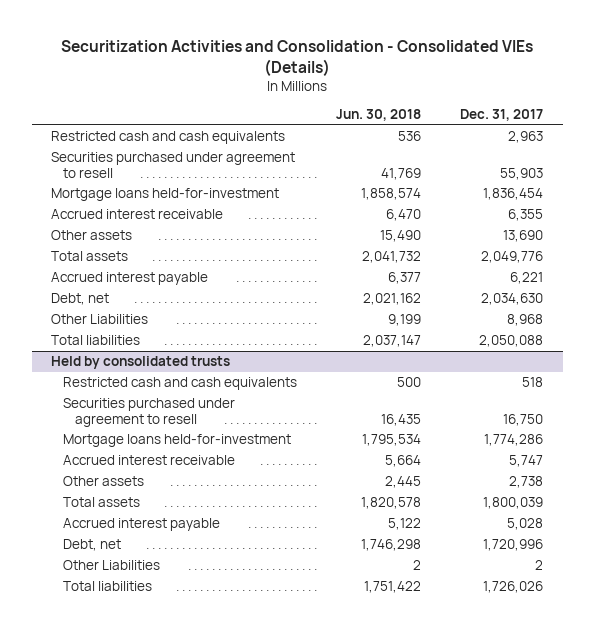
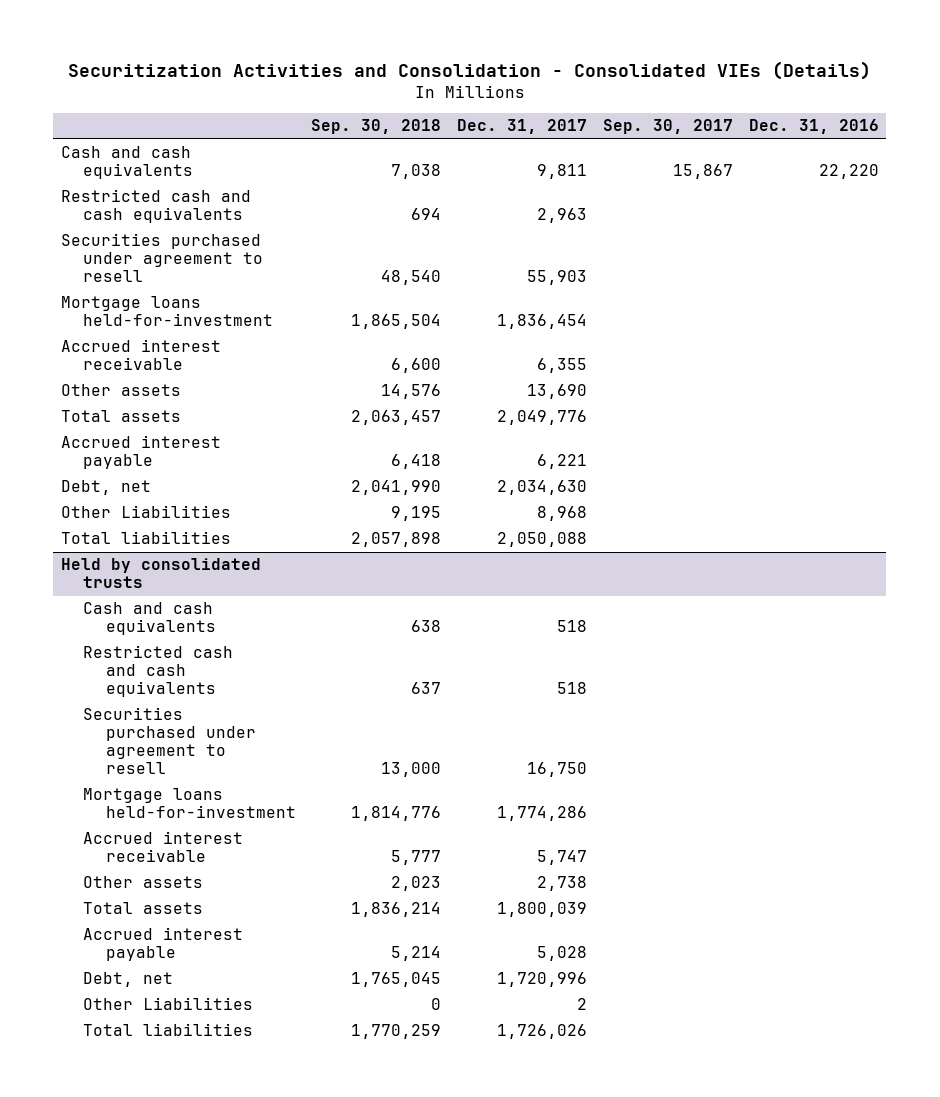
[336,109,422,122] Jun. 30, 2018 -> none
none -> [311,119,442,135] Sep. 30, 2018
none -> [602,119,733,135] Sep. 30, 2017
none -> [748,119,879,135] Dec. 31, 2016
none -> [61,146,194,180] Cash and cash equivalents
none -> [83,602,216,636] Cash and cash equivalents

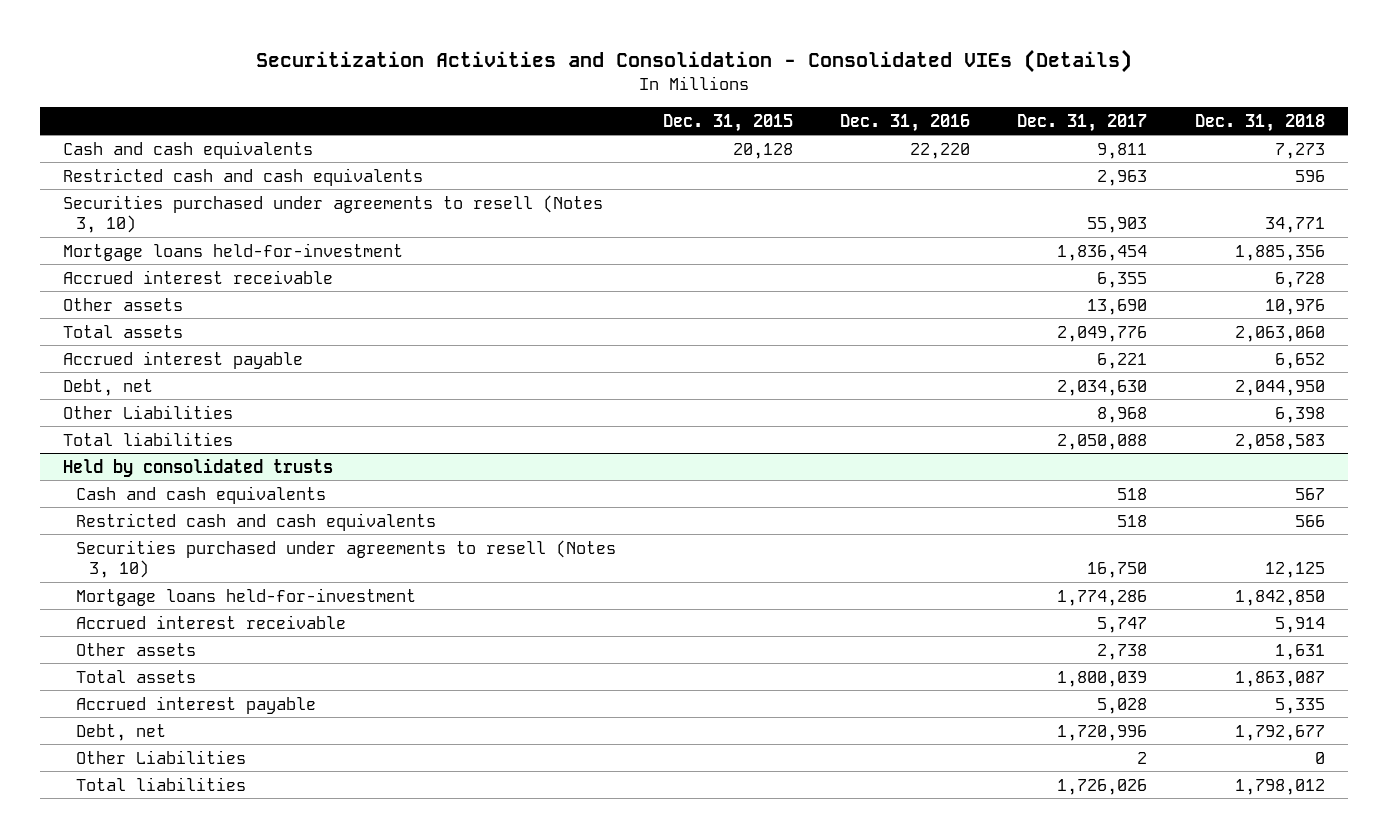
[311,119,442,135] Sep. 30, 2018 -> none
[602,119,733,135] Sep. 30, 2017 -> none
none -> [663,113,794,132] Dec. 31, 2015
none -> [1194,113,1325,132] Dec. 31, 2018
[61,233,264,283] Securities purchased under agreement to resell -> [63,194,604,233] Securities purchased under agreements to resell (Notes 3, 10)
[83,707,256,775] Securities purchased under agreement to resell -> [76,539,617,578] Securities purchased under agreements to resell (Notes 3, 10)

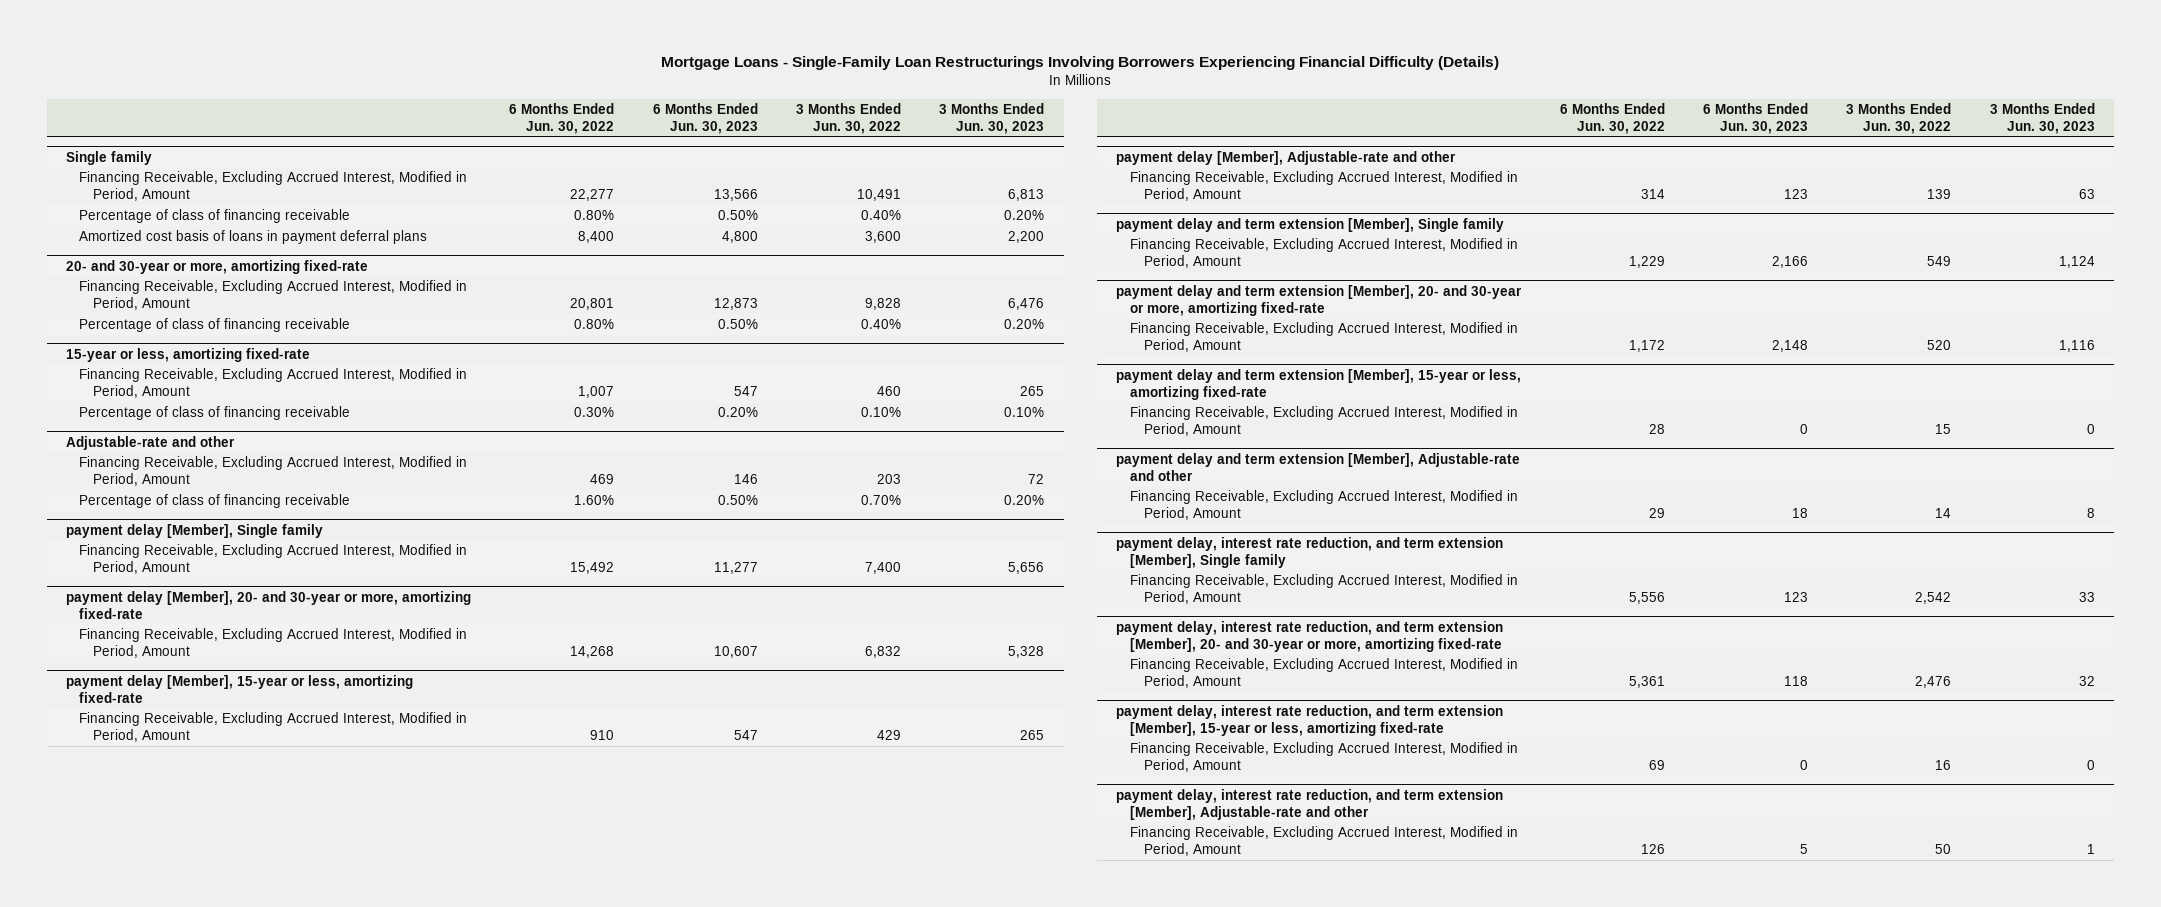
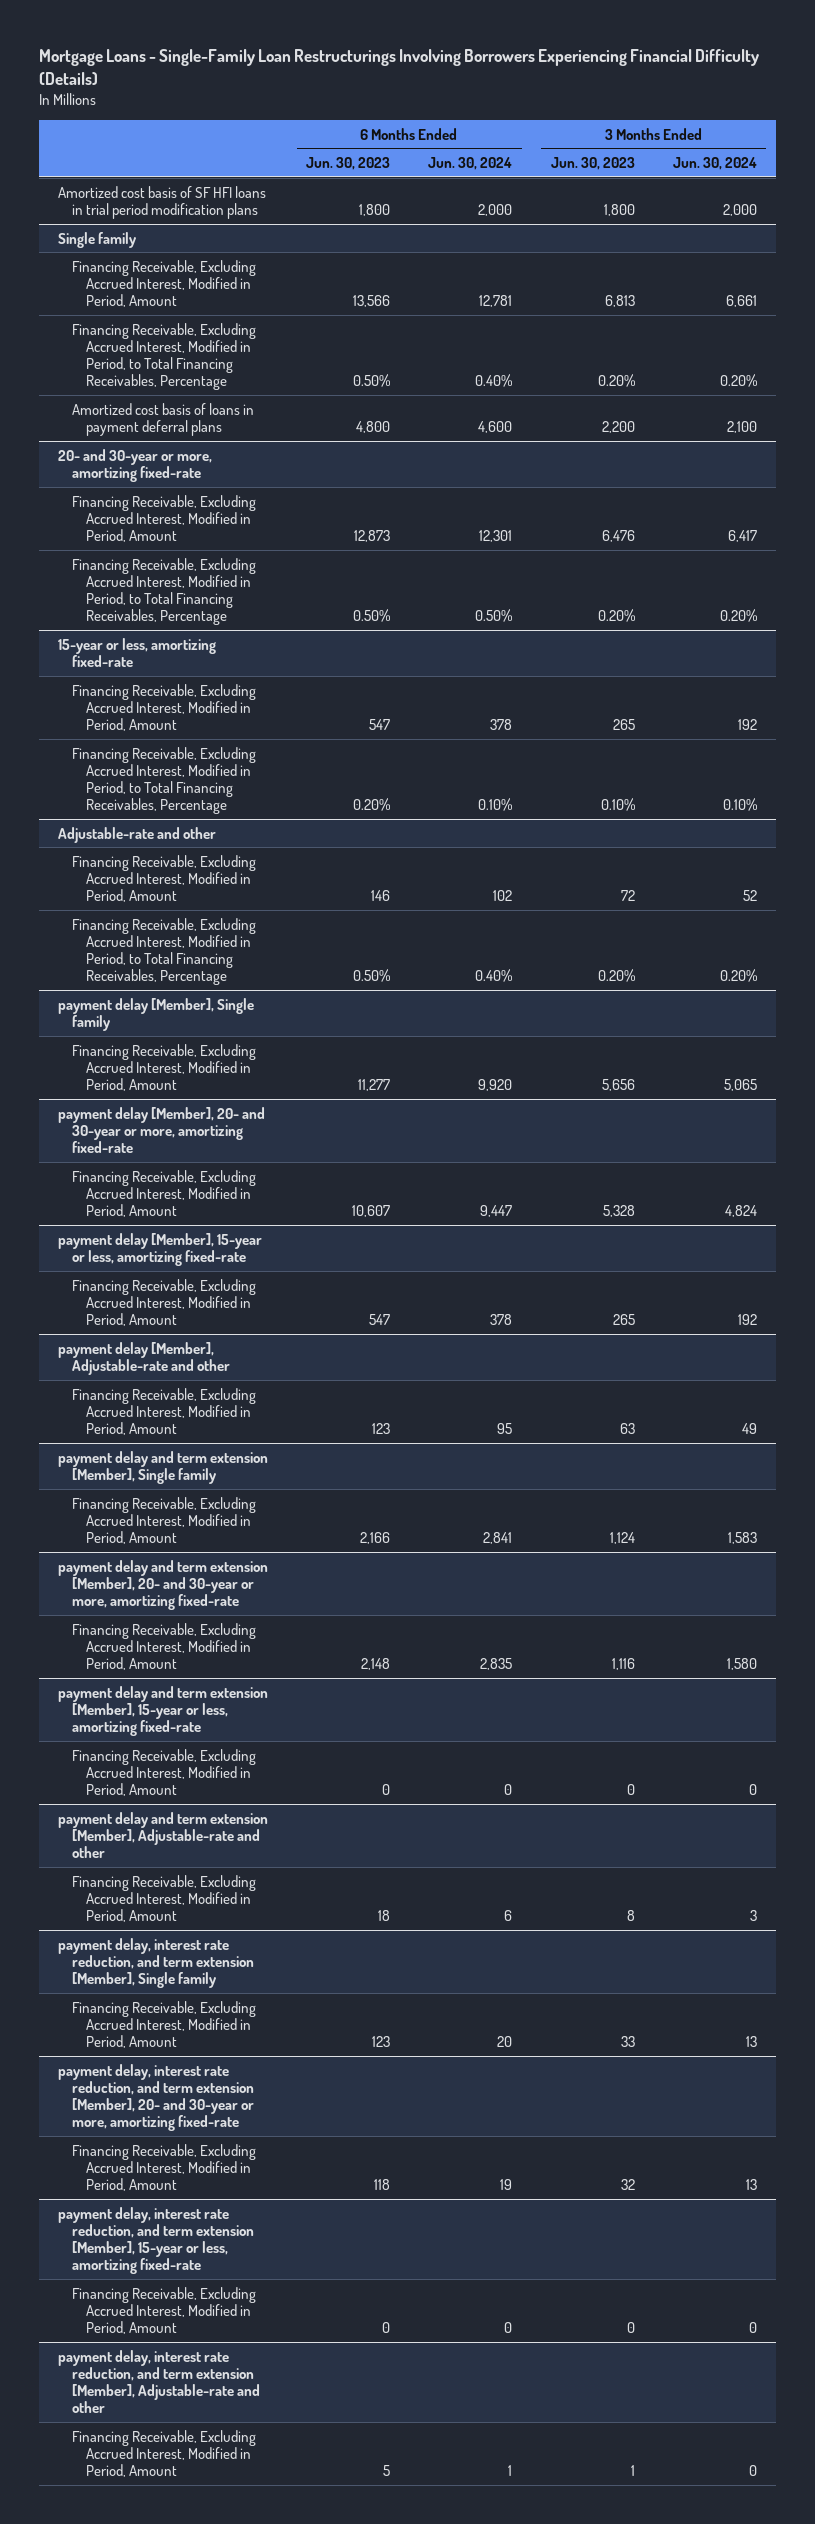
[509,102,615,134] 6 Months Ended Jun. 30, 2022 -> none
[795,102,901,134] 3 Months Ended Jun. 30, 2022 -> none
none -> [428,156,513,170] Jun. 30, 2024
none -> [672,156,757,170] Jun. 30, 2024
none -> [58,185,267,219] Amortized cost basis of SF HFI loans in trial period modification plans
[79,208,351,223] Percentage of class of financing receivable -> none
none -> [71,322,256,391] Financing Receivable, Excluding Accrued Interest, Modified in Period, to Total Financing Receivables, Percentage
[79,317,351,332] Percentage of class of financing receivable -> none
none -> [71,557,256,626] Financing Receivable, Excluding Accrued Interest, Modified in Period, to Total Financing Receivables, Percentage
[79,405,351,420] Percentage of class of financing receivable -> none
none -> [71,746,256,815] Financing Receivable, Excluding Accrued Interest, Modified in Period, to Total Financing Receivables, Percentage
[79,493,351,508] Percentage of class of financing receivable -> none
none -> [71,917,256,986] Financing Receivable, Excluding Accrued Interest, Modified in Period, to Total Financing Receivables, Percentage

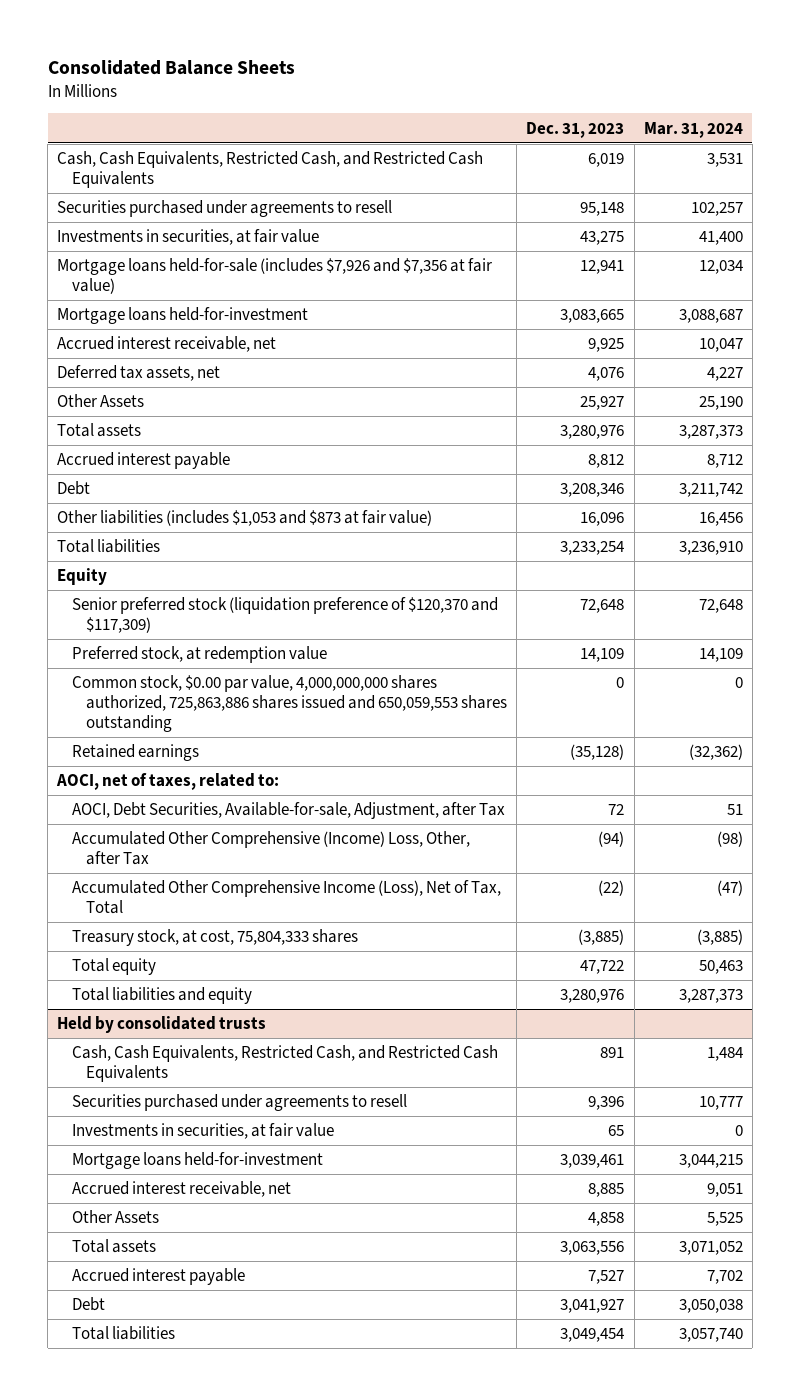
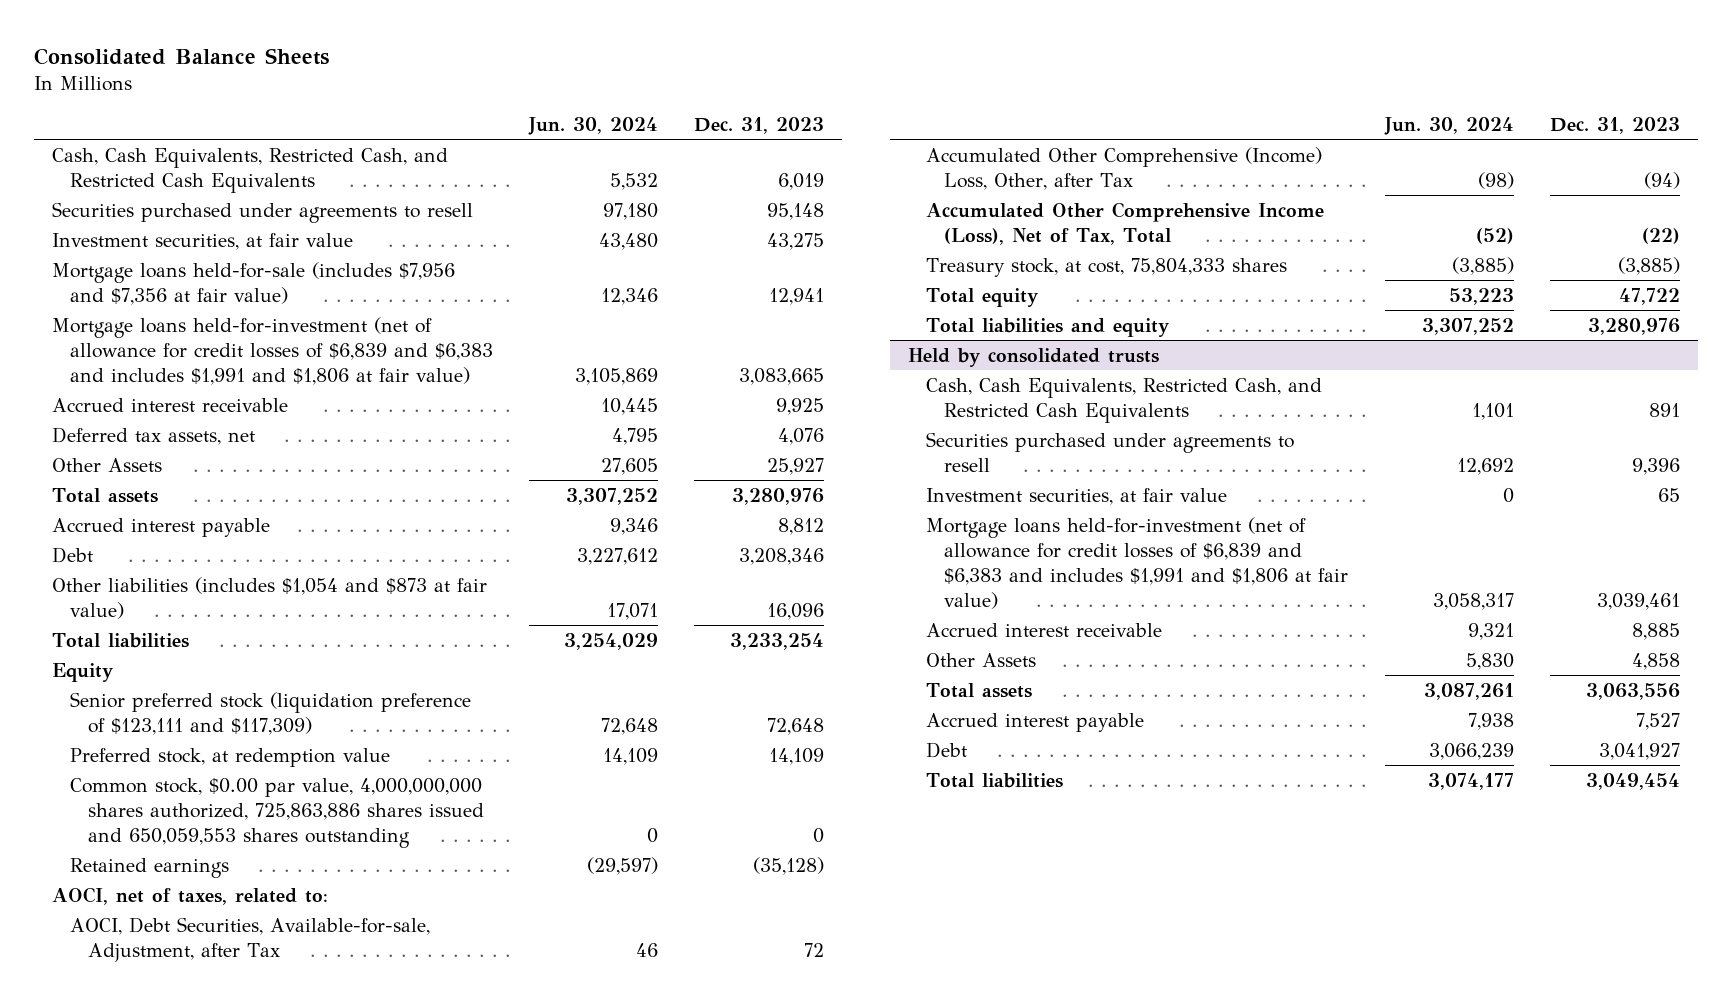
[643,121,743,138] Mar. 31, 2024 -> none
none -> [528,117,659,136] Jun. 30, 2024
[57,229,320,246] Investments in securities, at fair value -> [52,232,354,250] Investment securities, at fair value
[57,258,493,295] Mortgage loans held-for-sale (includes $7,926 and $7,356 at fair value) -> [52,261,456,305] Mortgage loans held-for-sale (includes $7,956 and $7,356 at fair value)
[57,307,309,325] Mortgage loans held-for-investment -> [52,316,494,385] Mortgage loans held-for-investment (net of allowance for credit losses of $6,839 and $6,383 and includes $1,991 and $1,806 at fair value)
[57,336,277,353] Accrued interest receivable, net -> [52,397,289,412] Accrued interest receivable
[57,510,433,527] Other liabilities (includes $1,053 and $873 at fair value) -> [52,576,488,619] Other liabilities (includes $1,054 and $873 at fair value)
[71,597,498,634] Senior preferred stock (liquidation preference of $120,370 and $117,309) -> [70,691,472,735] Senior preferred stock (liquidation preference of $123,111 and $117,309)
[71,1123,334,1140] Investments in securities, at fair value -> [925,487,1227,505] Investment securities, at fair value
[71,1152,323,1170] Mortgage loans held-for-investment -> [925,516,1348,609] Mortgage loans held-for-investment (net of allowance for credit losses of $6,839 and $6,383 and includes $1,991 and $1,806 at fair value)
[71,1181,291,1198] Accrued interest receivable, net -> [925,622,1162,637] Accrued interest receivable

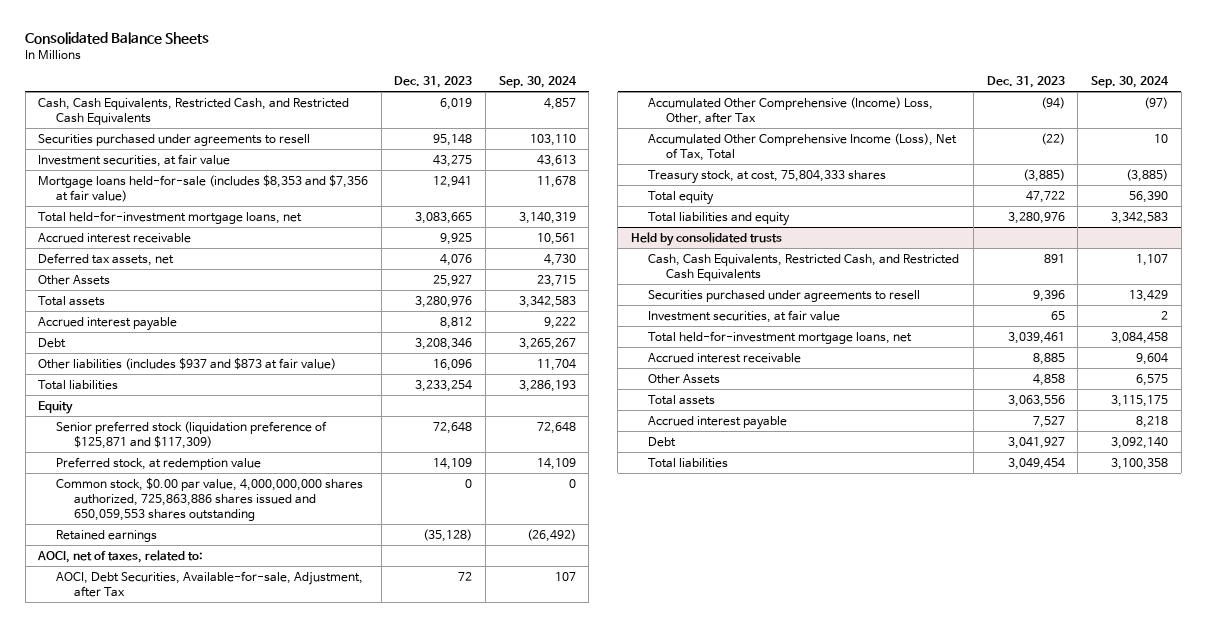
[528,117,659,136] Jun. 30, 2024 -> none
none -> [498,75,577,88] Sep. 30, 2024
[52,261,456,305] Mortgage loans held-for-sale (includes $7,956 and $7,356 at fair value) -> [38,174,369,202] Mortgage loans held-for-sale (includes $8,353 and $7,356 at fair value)
[52,316,494,385] Mortgage loans held-for-investment (net of allowance for credit losses of $6,839 and $6,383 and includes $1,991 and $1,806 at fair value) -> [38,210,303,224] Total held-for-investment mortgage loans, net
[52,576,488,619] Other liabilities (includes $1,054 and $873 at fair value) -> [38,357,337,370] Other liabilities (includes $937 and $873 at fair value)
[70,691,472,735] Senior preferred stock (liquidation preference of $123,111 and $117,309) -> [56,420,328,449] Senior preferred stock (liquidation preference of $125,871 and $117,309)
[925,516,1348,609] Mortgage loans held-for-investment (net of allowance for credit losses of $6,839 and $6,383 and includes $1,991 and $1,806 at fair value) -> [648,330,913,344] Total held-for-investment mortgage loans, net

